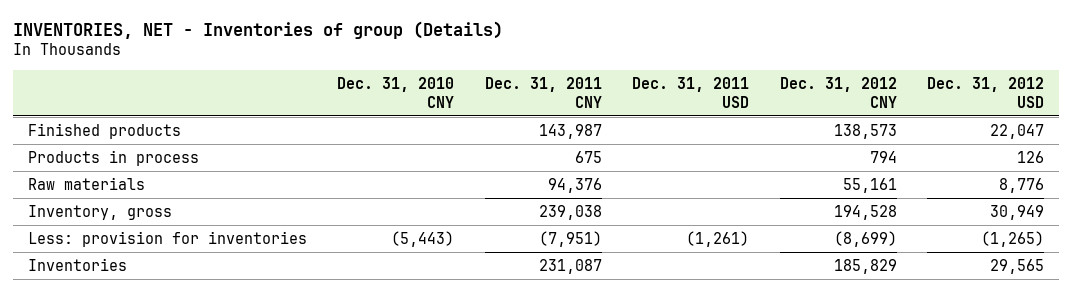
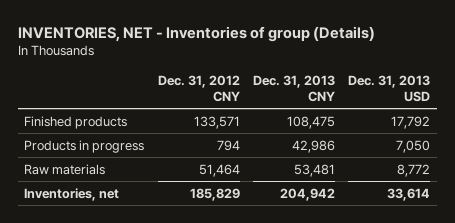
[337,77,455,108] Dec. 31, 2010 CNY -> none
[484,77,602,108] Dec. 31, 2011 CNY -> none
[632,77,750,108] Dec. 31, 2011 USD -> none
[927,77,1045,108] Dec. 31, 2012 USD -> none
none -> [253,74,336,102] Dec. 31, 2013 CNY
none -> [348,74,431,102] Dec. 31, 2013 USD
[27,205,172,221] Inventory, gross -> none
[27,231,307,248] Less: provision for inventories -> none
[833,124,897,140] 138,573 -> [193,115,240,129] 133,571
[27,150,199,167] Products in process -> [24,139,145,153] Products in progress
[842,178,897,194] 55,161 -> [198,163,240,177] 51,464
[27,258,127,272] Inventories -> [24,187,120,201] Inventories, net

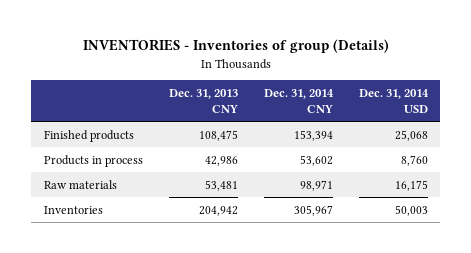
[17,25,375,42] INVENTORIES, NET - Inventories of group (Details) -> [82,39,389,54] INVENTORIES - Inventories of group (Details)
[157,74,240,102] Dec. 31, 2012 CNY -> none
[348,74,431,102] Dec. 31, 2013 USD -> none
none -> [263,88,334,113] Dec. 31, 2014 CNY
none -> [358,88,429,113] Dec. 31, 2014 USD
[24,139,145,153] Products in progress -> [43,154,143,167] Products in process
[24,187,120,201] Inventories, net -> [43,205,103,214] Inventories

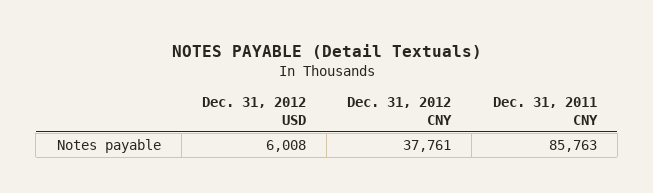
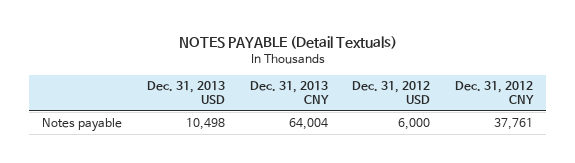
[492,97,598,125] Dec. 31, 2011 CNY -> none
none -> [146,81,225,105] Dec. 31, 2013 USD
none -> [249,81,329,105] Dec. 31, 2013 CNY
[265,140,306,153] 6,008 -> [398,118,431,131] 6,000

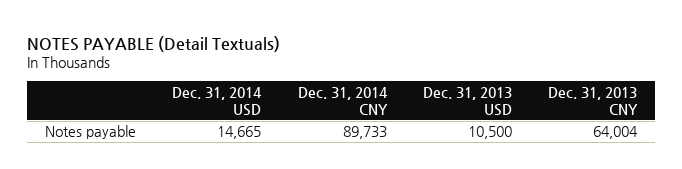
[352,81,431,105] Dec. 31, 2012 USD -> none
[455,81,535,105] Dec. 31, 2012 CNY -> none
none -> [172,86,263,116] Dec. 31, 2014 USD
none -> [297,86,388,115] Dec. 31, 2014 CNY
[185,118,225,131] 10,498 -> [467,126,512,140] 10,500

